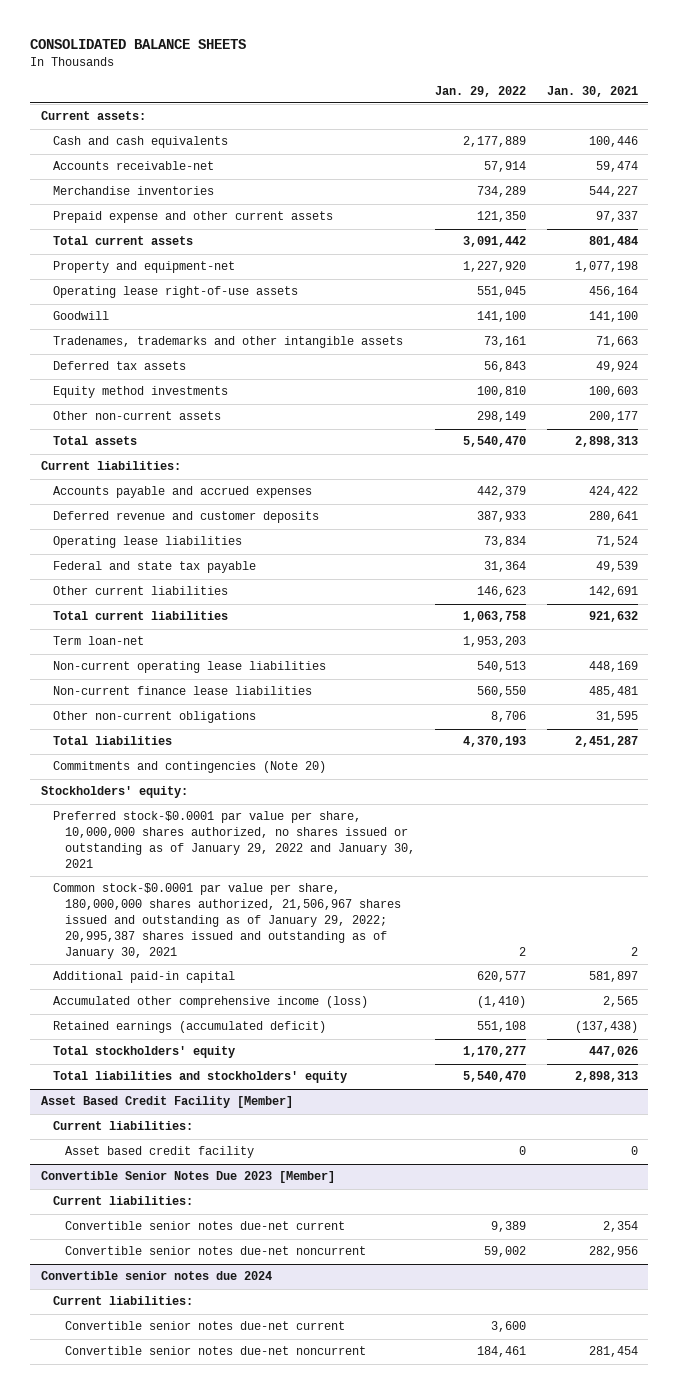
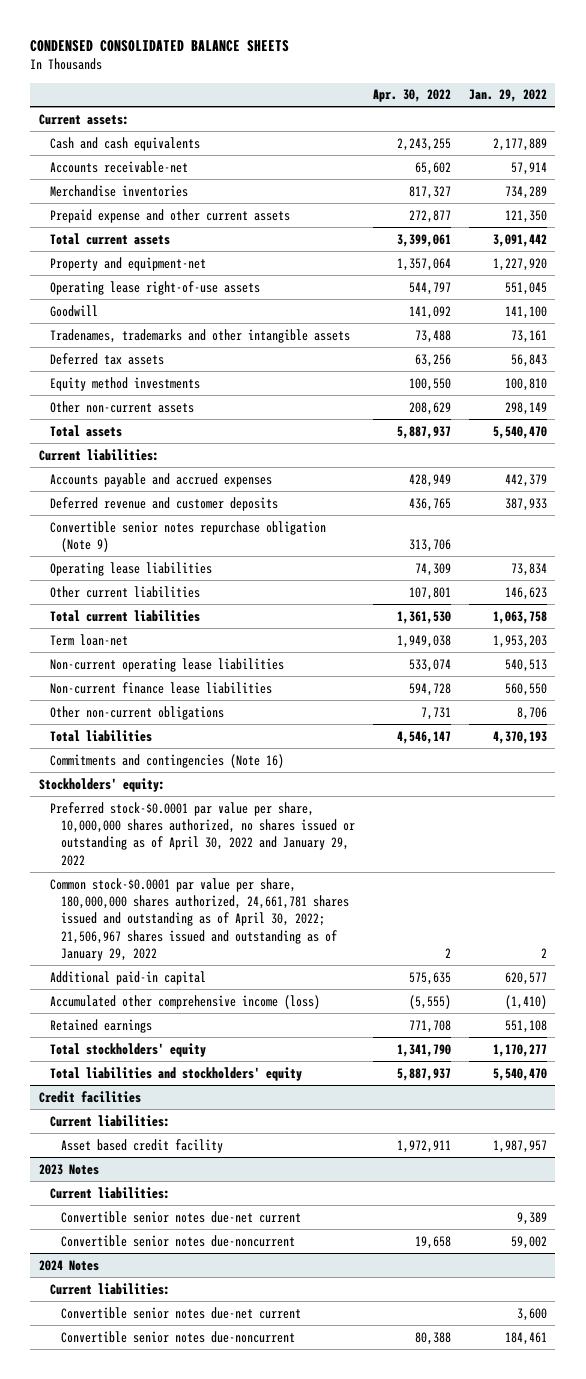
[30,39,247,50] CONSOLIDATED BALANCE SHEETS -> [30,40,290,53] CONDENSED CONSOLIDATED BALANCE SHEETS
[546,85,638,97] Jan. 30, 2021 -> none
none -> [372,89,451,103] Apr. 30, 2022
none -> [50,520,327,552] Convertible senior notes repurchase obligation (Note 9)
[52,561,256,574] Federal and state tax payable -> none
[52,761,326,774] Commitments and contingencies (Note 20) -> [50,753,285,768] Commitments and contingencies (Note 16)
[52,811,416,868] Preferred stock-$0.0001 par value per share, 10,000,000 shares authorized, no shares issued or outstanding as of January 29, 2022 and January 30, 2021 -> [50,801,356,866] Preferred stock-$0.0001 par value per share, 10,000,000 shares authorized, no shares issued or outstanding as of April 30, 2022 and January 29, 2022
[52,883,402,959] Common stock-$0.0001 par value per share, 180,000,000 shares authorized, 21,506,967 shares issued and outstanding as of January 29, 2022; 20,995,387 shares issued and outstanding as of January 30, 2021 -> [50,877,350,962] Common stock-$0.0001 par value per share, 180,000,000 shares authorized, 24,661,781 shares issued and outstanding as of April 30, 2022; 21,506,967 shares issued and outstanding as of January 29, 2022
[52,1021,326,1034] Retained earnings (accumulated deficit) -> [50,1018,153,1033] Retained earnings
[40,1096,293,1109] Asset Based Credit Facility [Member] -> none
none -> [39,1090,142,1103] Credit facilities
[519,1146,527,1156] 0 -> [492,1139,547,1153] 1,987,957
[40,1171,335,1184] Convertible Senior Notes Due 2023 [Member] -> [39,1163,100,1175] 2023 Notes
[65,1246,367,1256] Convertible senior notes due-net noncurrent -> [61,1234,296,1247] Convertible senior notes due-noncurrent
[40,1271,272,1281] Convertible senior notes due 2024 -> [39,1259,100,1271] 2024 Notes
[65,1346,367,1356] Convertible senior notes due-net noncurrent -> [61,1330,296,1343] Convertible senior notes due-noncurrent

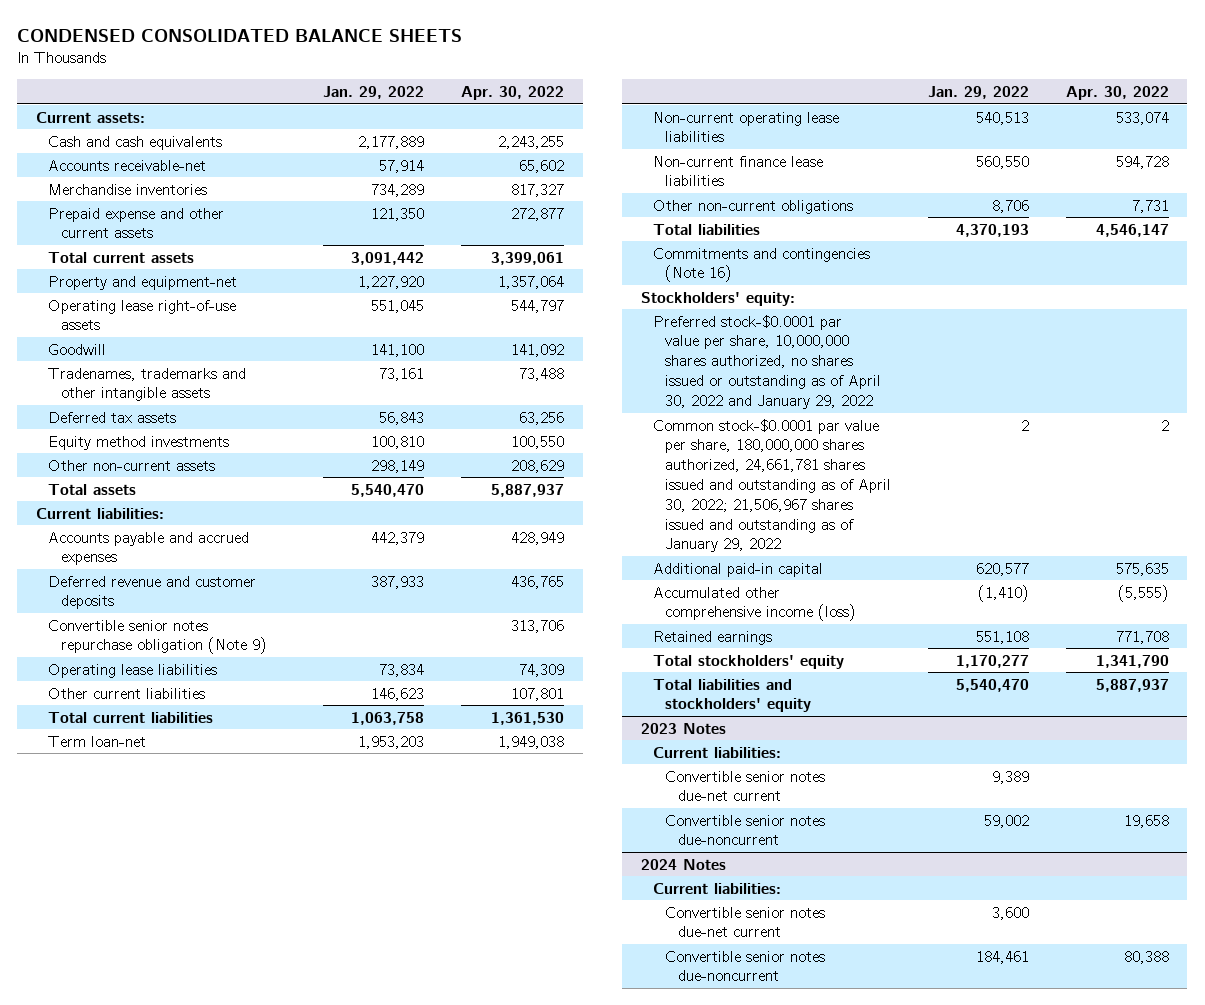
[39,1090,142,1103] Credit facilities -> none
[50,1114,171,1127] Current liabilities: -> none
[61,1138,224,1153] Asset based credit facility -> none

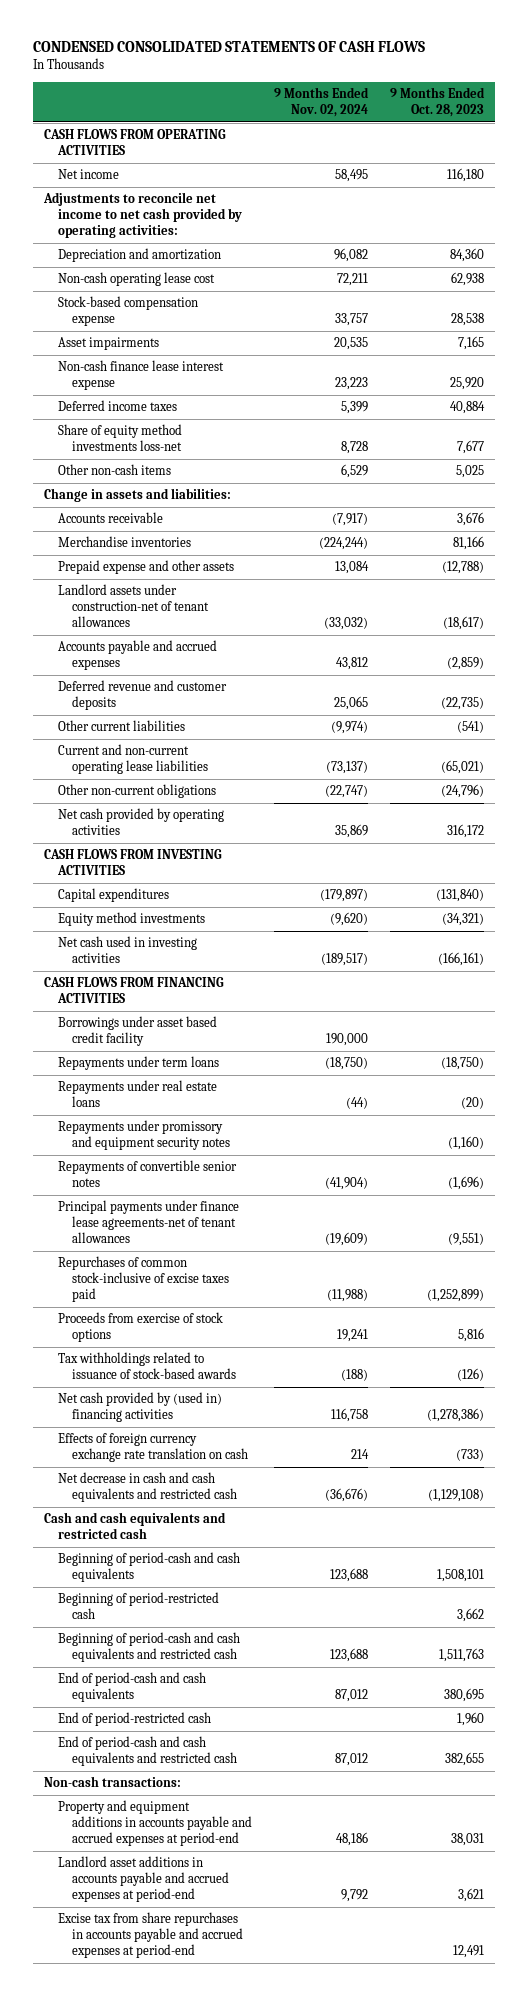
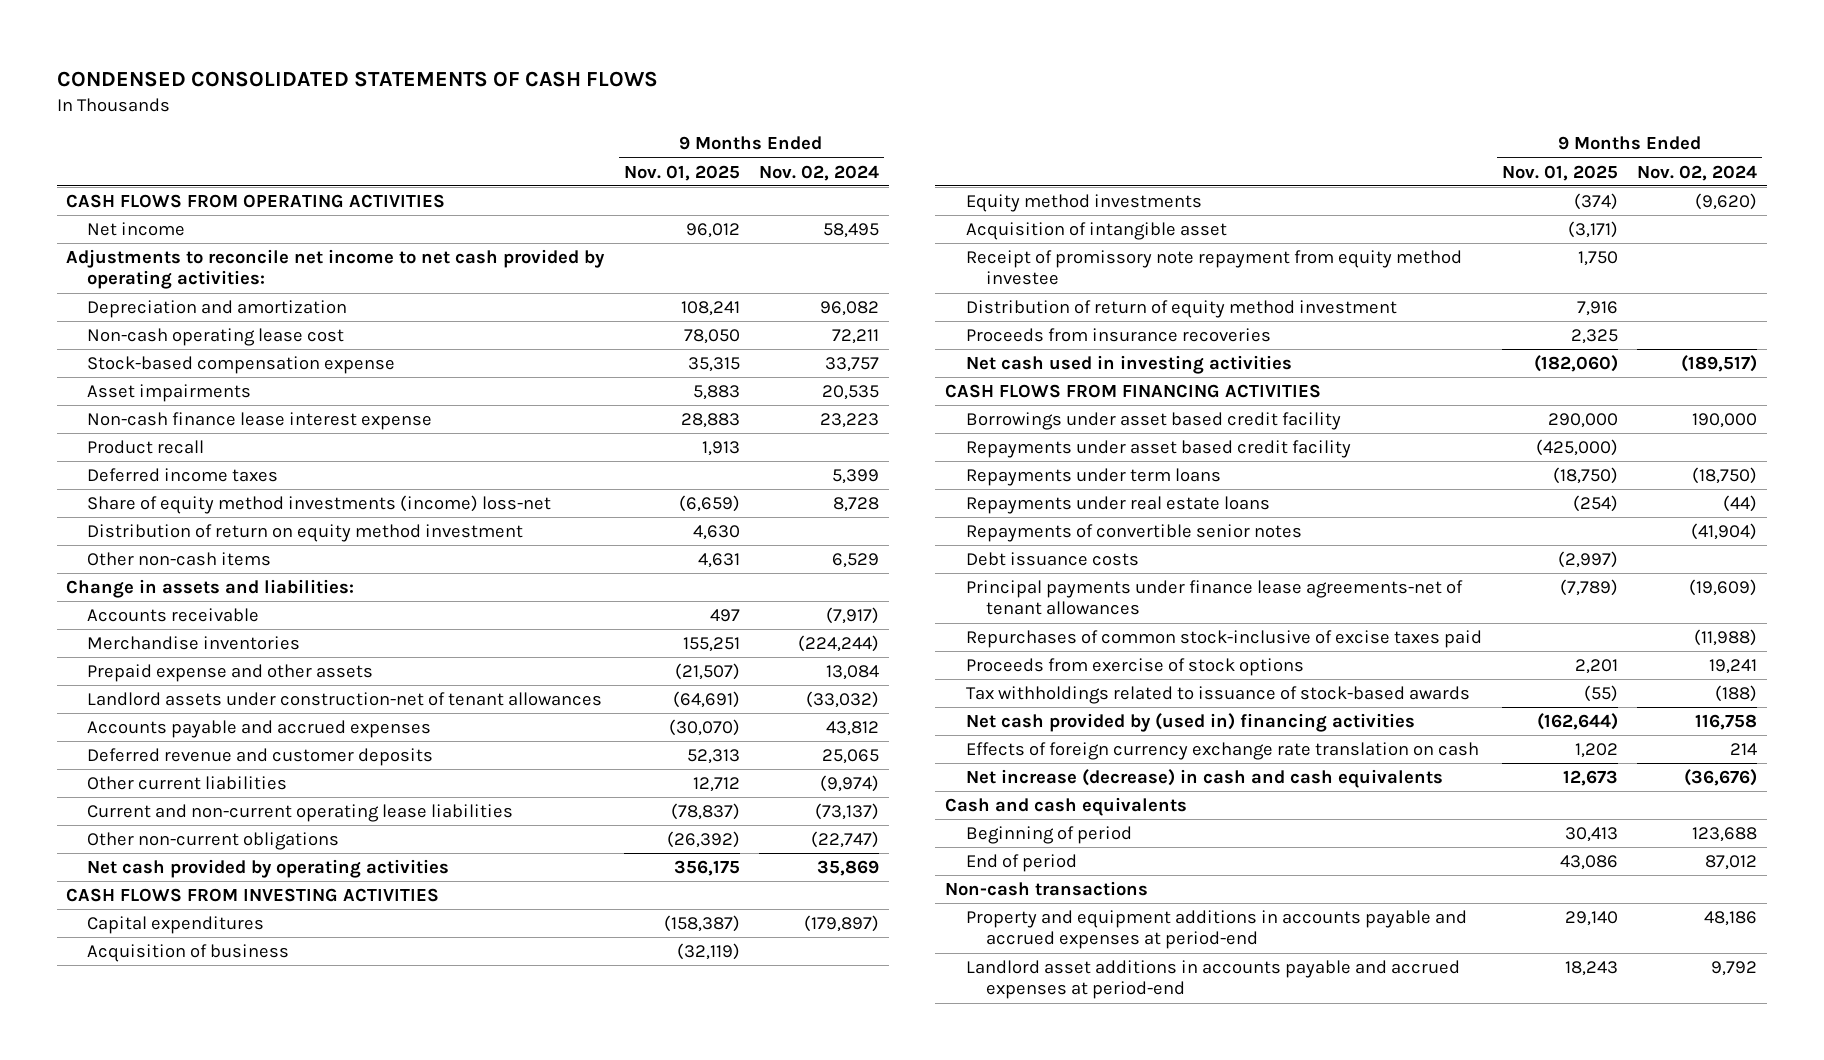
[389,86,485,118] 9 Months Ended Oct. 28, 2023 -> none
none -> [623,164,740,181] Nov. 01, 2025
none -> [87,439,205,454] Product recall
[58,424,183,452] Share of equity method investments loss-net -> [87,494,552,514] Share of equity method investments (income) loss-net
none -> [87,523,524,542] Distribution of return on equity method investment
none -> [87,943,290,962] Acquisition of business
none -> [965,221,1227,240] Acquisition of intangible asset
none -> [965,249,1462,286] Receipt of promissory note repayment from equity method investee
none -> [965,299,1397,318] Distribution of return of equity method investment
none -> [965,327,1271,342] Proceeds from insurance recoveries
none -> [965,439,1351,458] Repayments under asset based credit facility
[58,1120,231,1151] Repayments under promissory and equipment security notes -> none
none -> [965,551,1139,566] Debt issuance costs
[58,1552,241,1583] Beginning of period-cash and cash equivalents -> none
[58,1592,220,1620] Beginning of period-restricted cash -> none
[58,1672,207,1703] End of period-cash and cash equivalents -> none
[58,1712,212,1727] End of period-restricted cash -> none
[58,1472,238,1503] Net decrease in cash and cash equivalents and restricted cash -> [965,768,1443,788] Net increase (decrease) in cash and cash equivalents
[43,1512,226,1540] Cash and cash equivalents and restricted cash -> [944,796,1187,816] Cash and cash equivalents
[58,1632,241,1663] Beginning of period-cash and cash equivalents and restricted cash -> [965,825,1132,844] Beginning of period
[58,1736,238,1767] End of period-cash and cash equivalents and restricted cash -> [965,853,1077,872] End of period
[43,1776,181,1788] Non-cash transactions: -> [944,880,1148,896] Non-cash transactions
[58,1912,244,1959] Excise tax from share repurchases in accounts payable and accrued expenses at period-end -> none

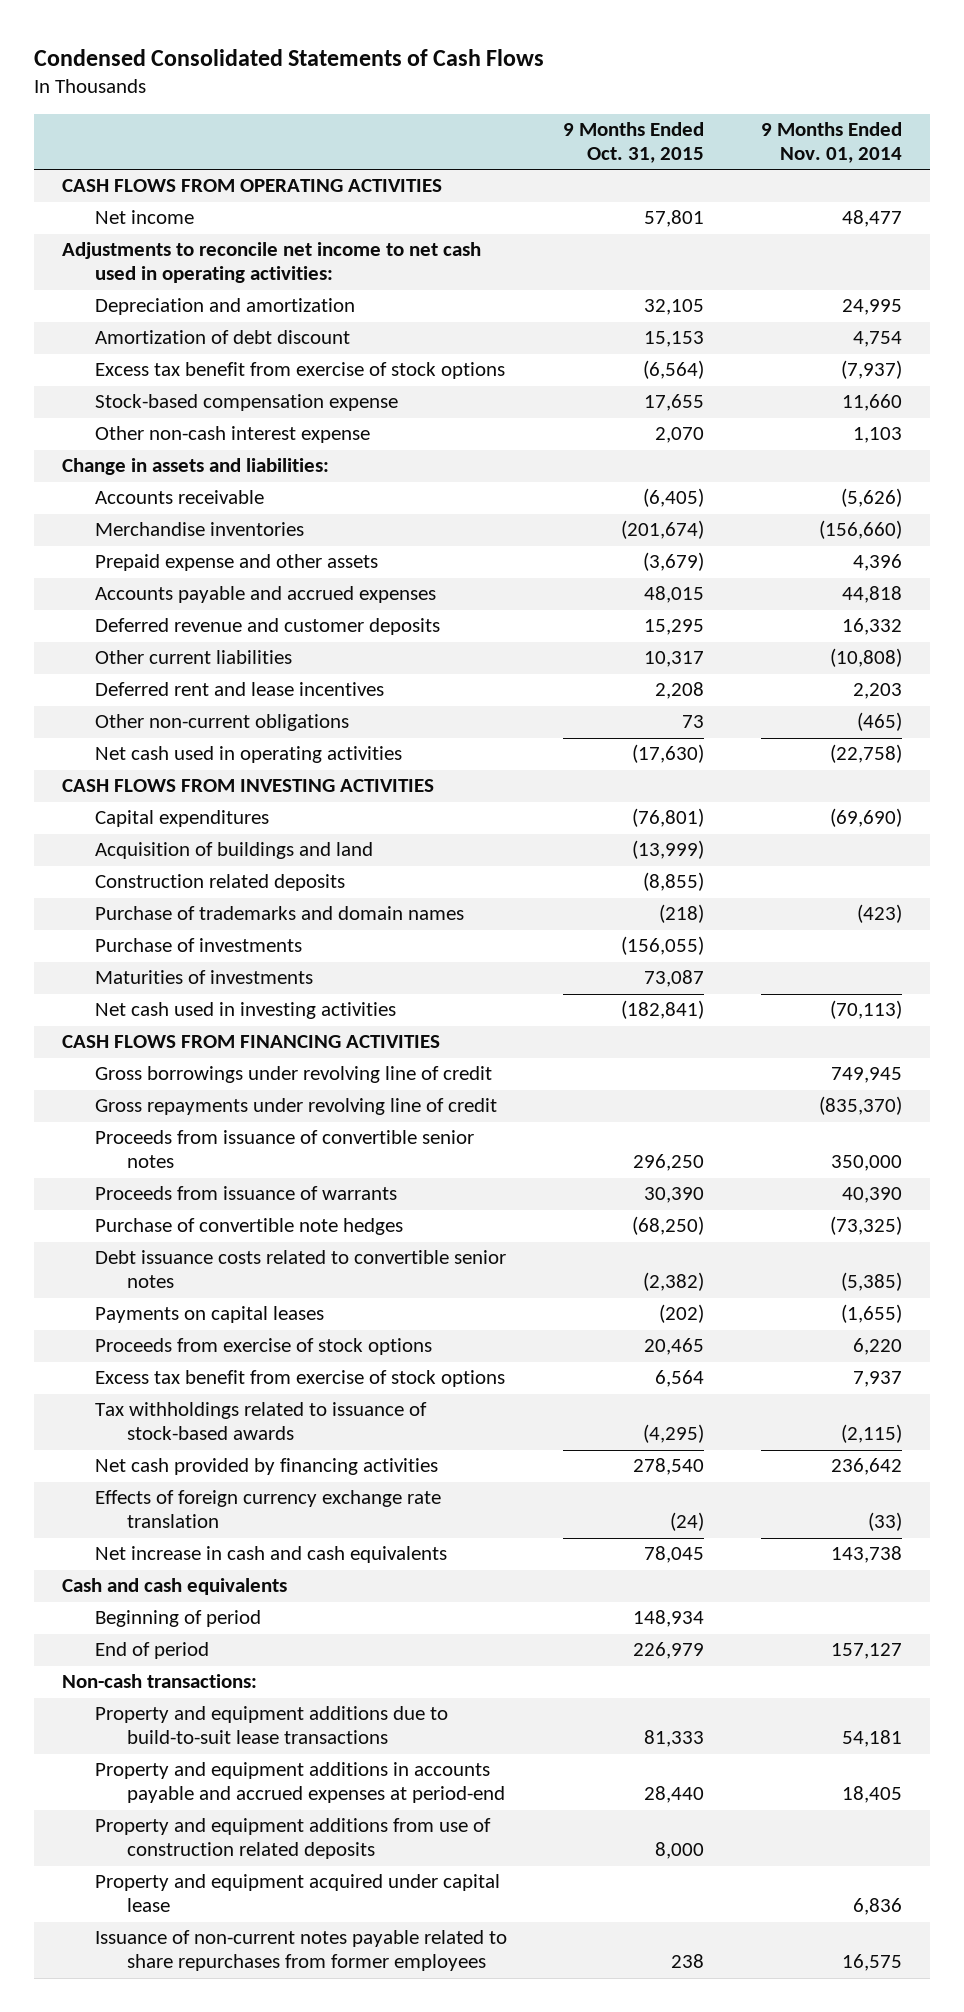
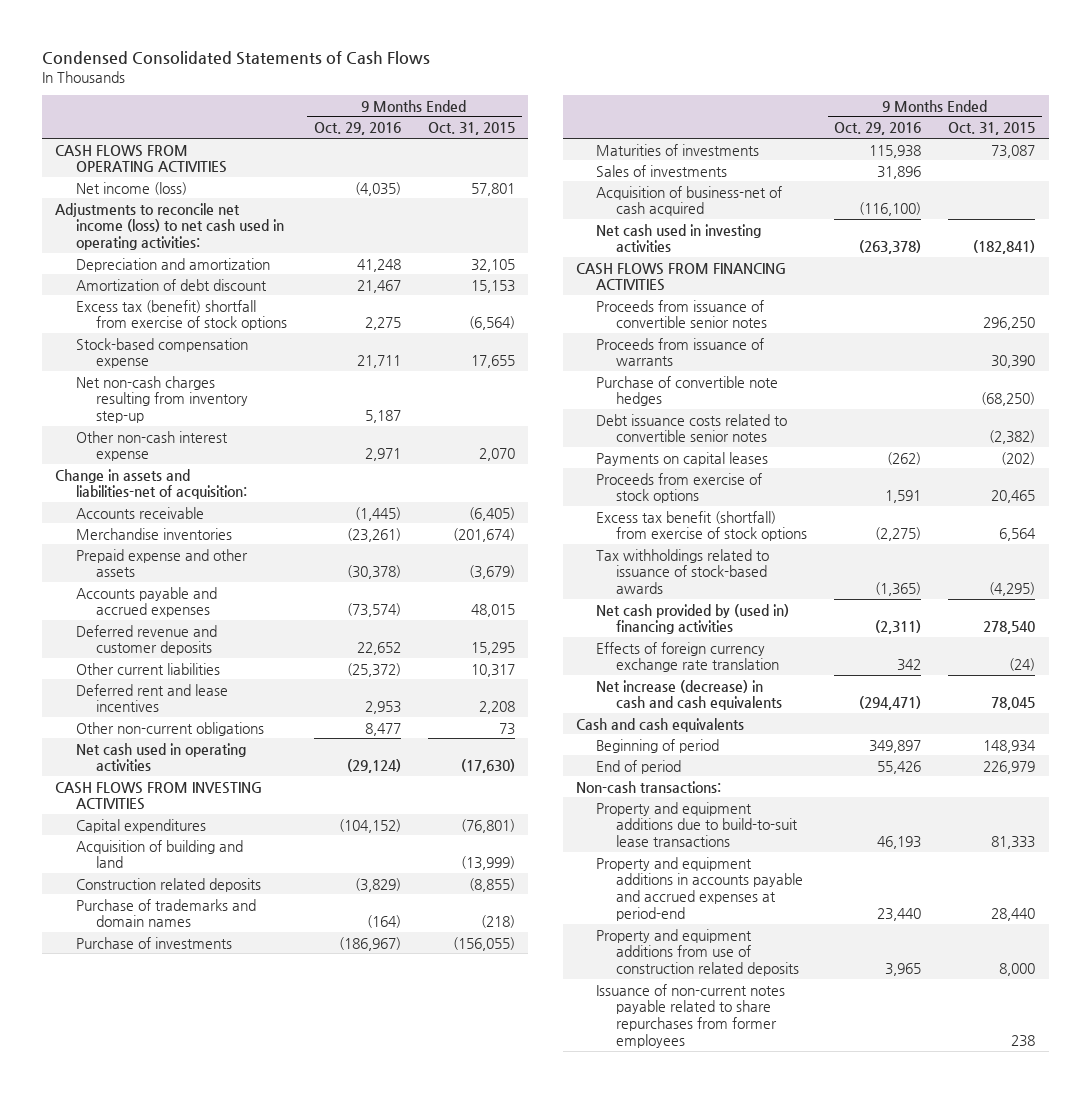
[760,122,902,164] 9 Months Ended Nov. 01, 2014 -> none
none -> [313,122,401,136] Oct. 29, 2016
[94,210,194,225] Net income -> [75,181,187,195] Net income (loss)
[62,242,482,284] Adjustments to reconcile net income to net cash used in operating activities: -> [55,202,284,250] Adjustments to reconcile net income (loss) to net cash used in operating activities:
[94,362,505,380] Excess tax benefit from exercise of stock options -> [75,299,287,331] Excess tax (benefit) shortfall from exercise of stock options
none -> [75,375,248,423] Net non-cash charges resulting from inventory step-up
[62,458,330,476] Change in assets and liabilities: -> [55,468,247,500] Change in assets and liabilities-net of acquisition:
[94,842,373,860] Acquisition of buildings and land -> [75,839,243,869] Acquisition of building and land
none -> [596,164,728,177] Sales of investments
none -> [596,185,783,217] Acquisition of business-net of cash acquired
[94,1066,492,1084] Gross borrowings under revolving line of credit -> none
[94,1098,497,1116] Gross repayments under revolving line of credit -> none
[94,1370,505,1388] Excess tax benefit from exercise of stock options -> [596,510,808,542] Excess tax benefit (shortfall) from exercise of stock options
[94,1458,438,1476] Net cash provided by financing activities -> [596,603,790,635] Net cash provided by (used in) financing activities
[94,1546,447,1564] Net increase in cash and cash equivalents -> [596,679,783,711] Net increase (decrease) in cash and cash equivalents
[94,1874,500,1913] Property and equipment acquired under capital lease -> none

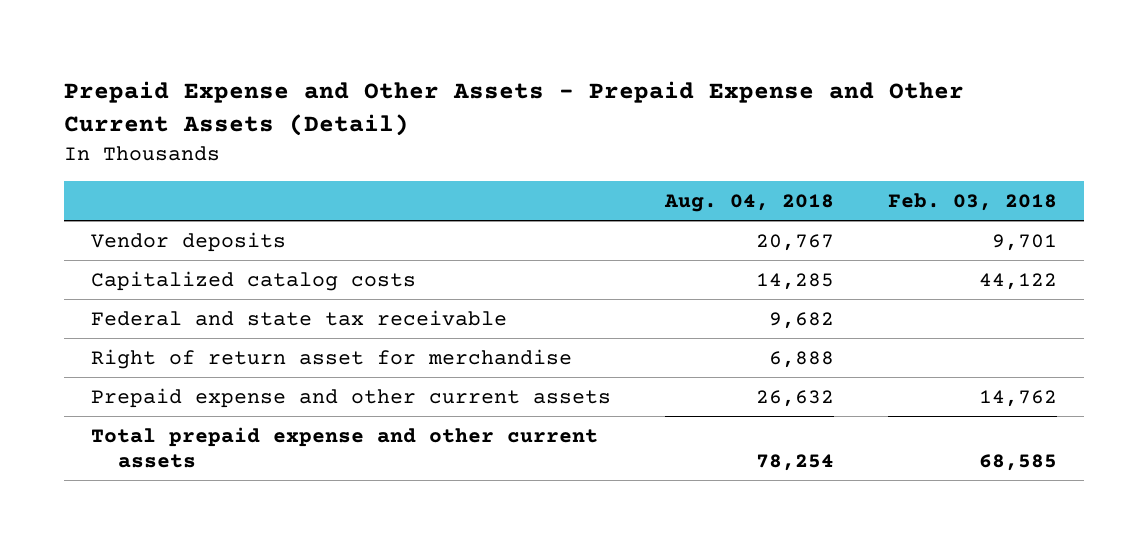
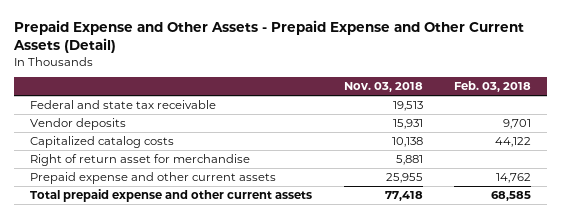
[664,193,835,212] Aug. 04, 2018 -> none
none -> [343,82,423,93] Nov. 03, 2018
[91,309,508,326] Federal and state tax receivable -> [30,99,217,109] Federal and state tax receivable

